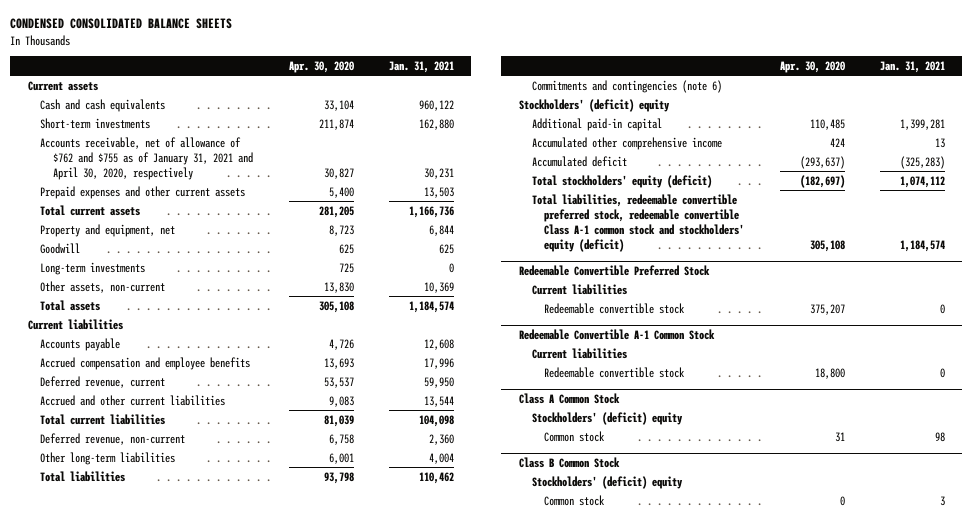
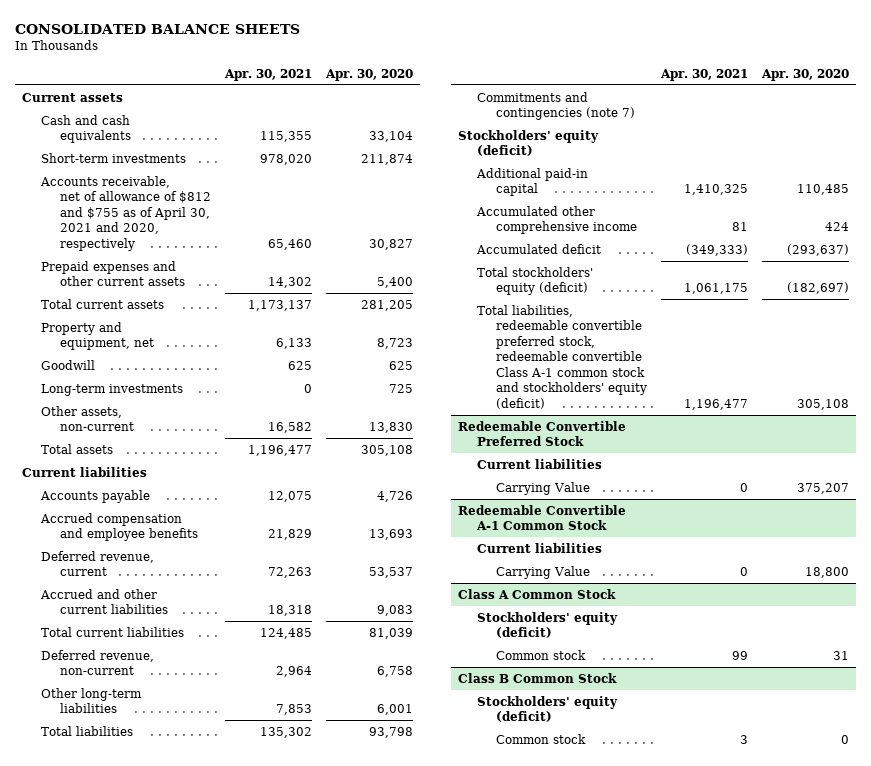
[10,18,233,30] CONDENSED CONSOLIDATED BALANCE SHEETS -> [14,23,300,34] CONSOLIDATED BALANCE SHEETS
[388,60,454,73] Jan. 31, 2021 -> none
none -> [224,69,313,82] Apr. 30, 2021
[40,136,254,180] Accounts receivable, net of allowance of $762 and $755 as of January 31, 2021 and April 30, 2020, respectively -> [40,175,212,251] Accounts receivable, net of allowance of $812 and $755 as of April 30, 2021 and 2020, respectively
[531,79,722,93] Commitments and contingencies (note 6) -> [476,91,635,121] Commitments and contingencies (note 7)
[518,98,670,112] Stockholders' (deficit) equity -> [457,129,599,157] Stockholders' equity (deficit)
[544,302,686,314] Redeemable convertible stock -> [495,481,590,495] Carrying Value
[544,366,686,378] Redeemable convertible stock -> [495,565,590,579] Carrying Value
[531,411,683,425] Stockholders' (deficit) equity -> [476,611,618,639] Stockholders' equity (deficit)
[531,475,683,489] Stockholders' (deficit) equity -> [476,695,618,723] Stockholders' equity (deficit)

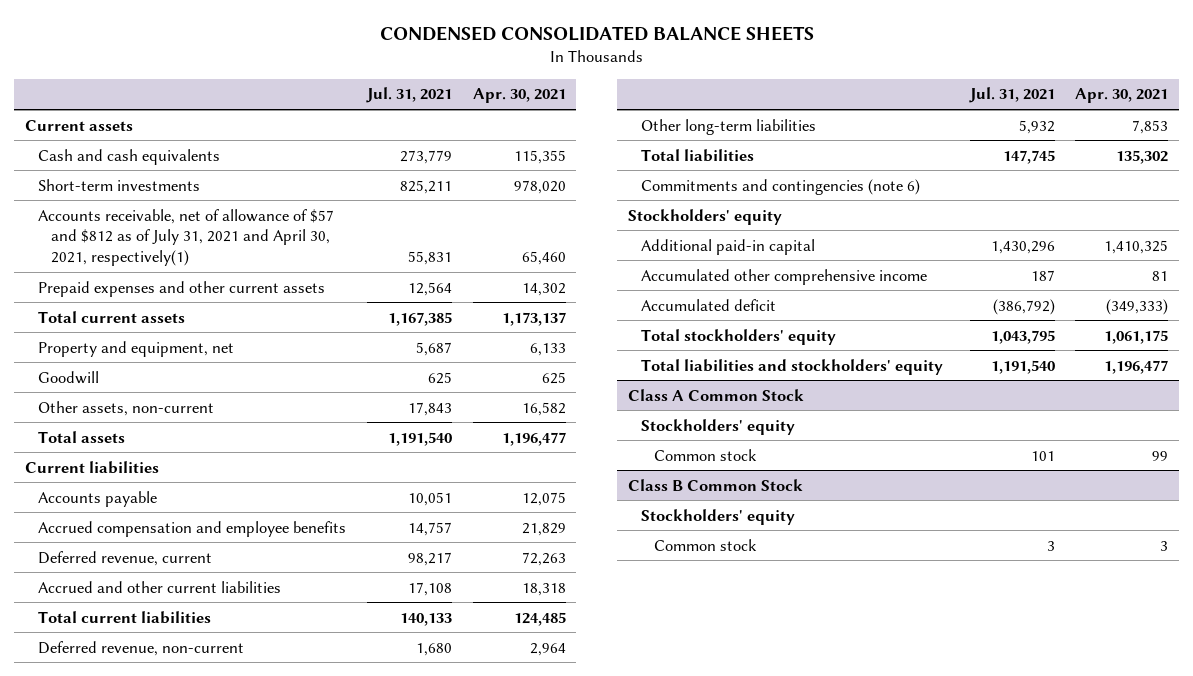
[14,23,300,34] CONSOLIDATED BALANCE SHEETS -> [379,26,814,42] CONDENSED CONSOLIDATED BALANCE SHEETS
[325,69,414,82] Apr. 30, 2020 -> none
none -> [365,87,452,104] Jul. 31, 2021
[40,175,212,251] Accounts receivable, net of allowance of $812 and $755 as of April 30, 2021 and 2020, respectively -> [38,208,335,266] Accounts receivable, net of allowance of $57 and $812 as of July 31, 2021 and April 30, 2021, respectively(1)
[41,383,184,396] Long-term investments -> none
[476,91,635,121] Commitments and contingencies (note 7) -> [640,178,920,195] Commitments and contingencies (note 6)
[457,129,599,157] Stockholders' equity (deficit) -> [627,208,782,225] Stockholders' equity
[457,420,626,447] Redeemable Convertible Preferred Stock -> none
[476,458,602,469] Current liabilities -> none
[495,481,590,495] Carrying Value -> none
[457,504,626,531] Redeemable Convertible A-1 Common Stock -> none
[476,542,602,553] Current liabilities -> none
[495,565,590,579] Carrying Value -> none
[476,266,593,296] Total stockholders' equity (deficit) -> [640,328,836,345] Total stockholders' equity
[476,304,647,409] Total liabilities, redeemable convertible preferred stock, redeemable convertible Class A-1 common stock and stockholders' equity (deficit) -> [640,358,943,375] Total liabilities and stockholders' equity
[476,611,618,639] Stockholders' equity (deficit) -> [640,418,795,435] Stockholders' equity
[476,695,618,723] Stockholders' equity (deficit) -> [640,508,795,525] Stockholders' equity

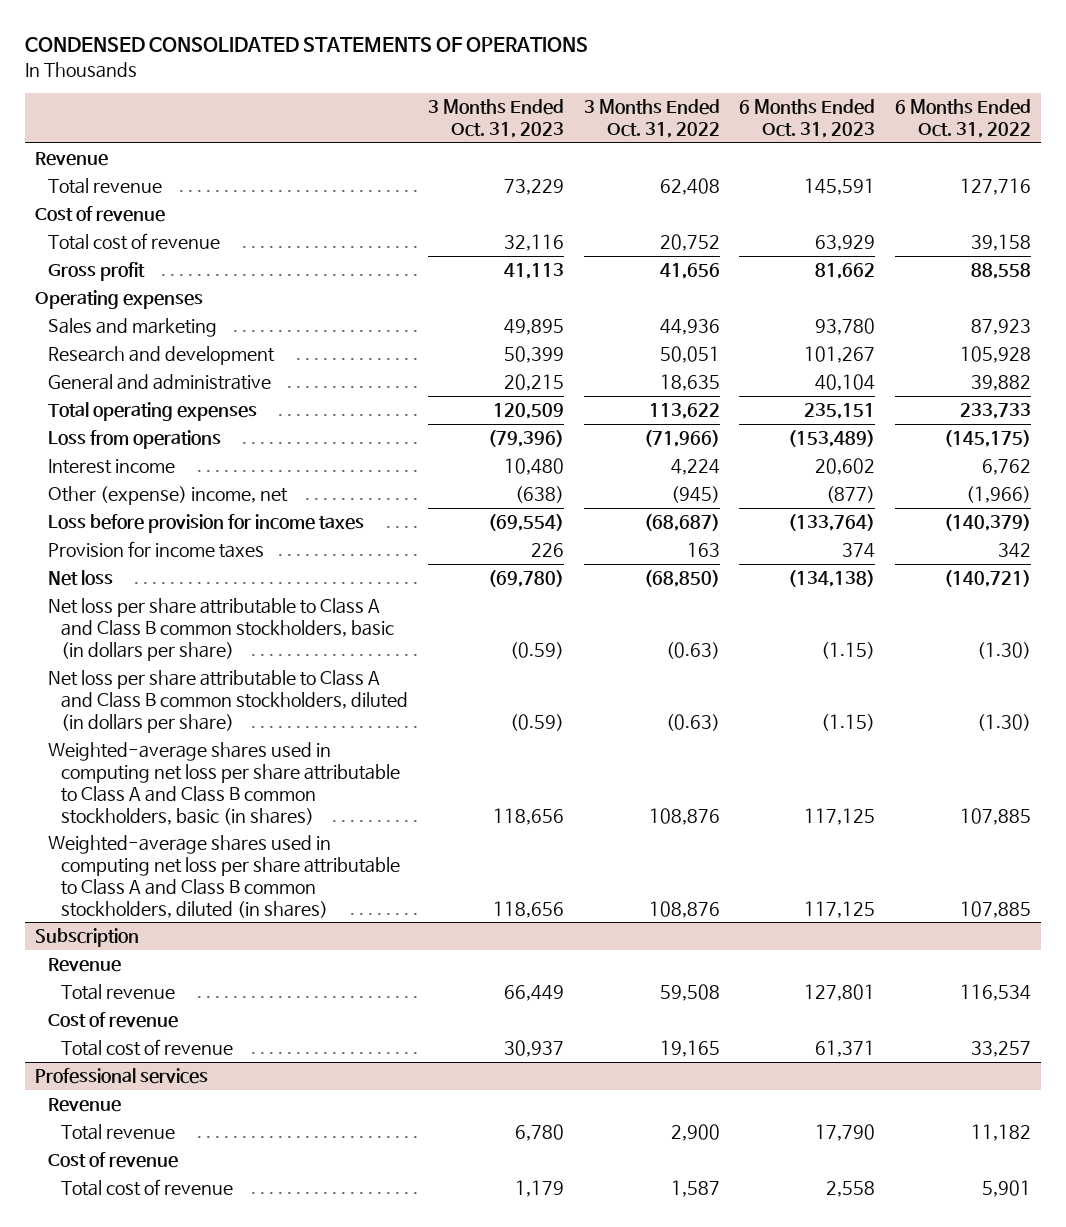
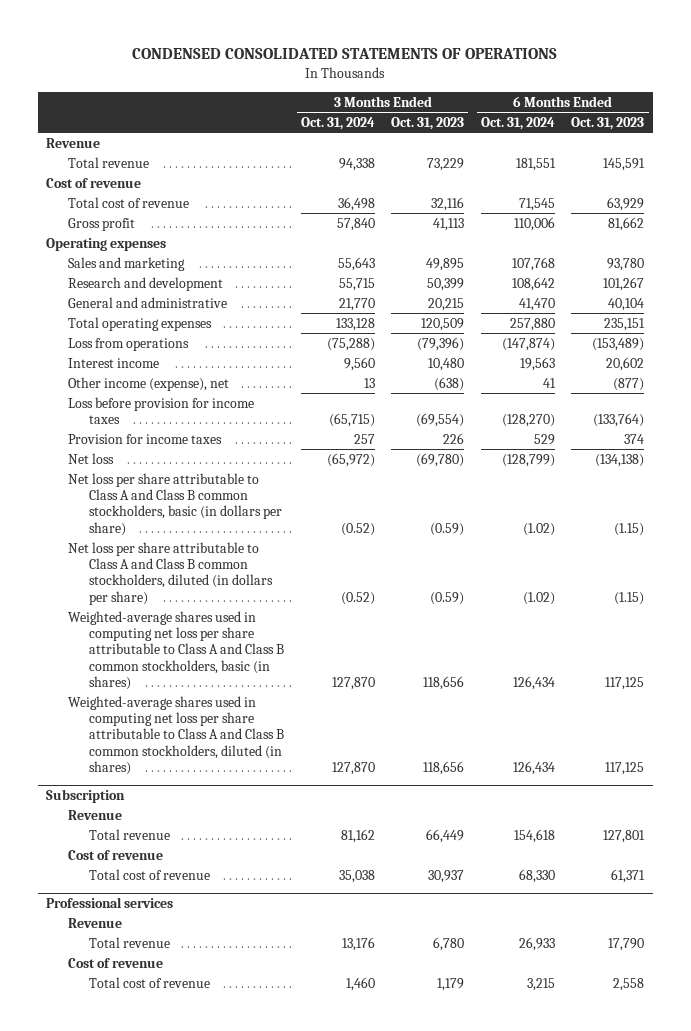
[583,99,720,139] 3 Months Ended Oct. 31, 2022 -> none
[895,99,1032,139] 6 Months Ended Oct. 31, 2022 -> none
none -> [300,116,375,130] Oct. 31, 2024
none -> [480,116,555,130] Oct. 31, 2024
[47,486,288,506] Other (expense) income, net -> [67,376,229,391] Other income (expense), net

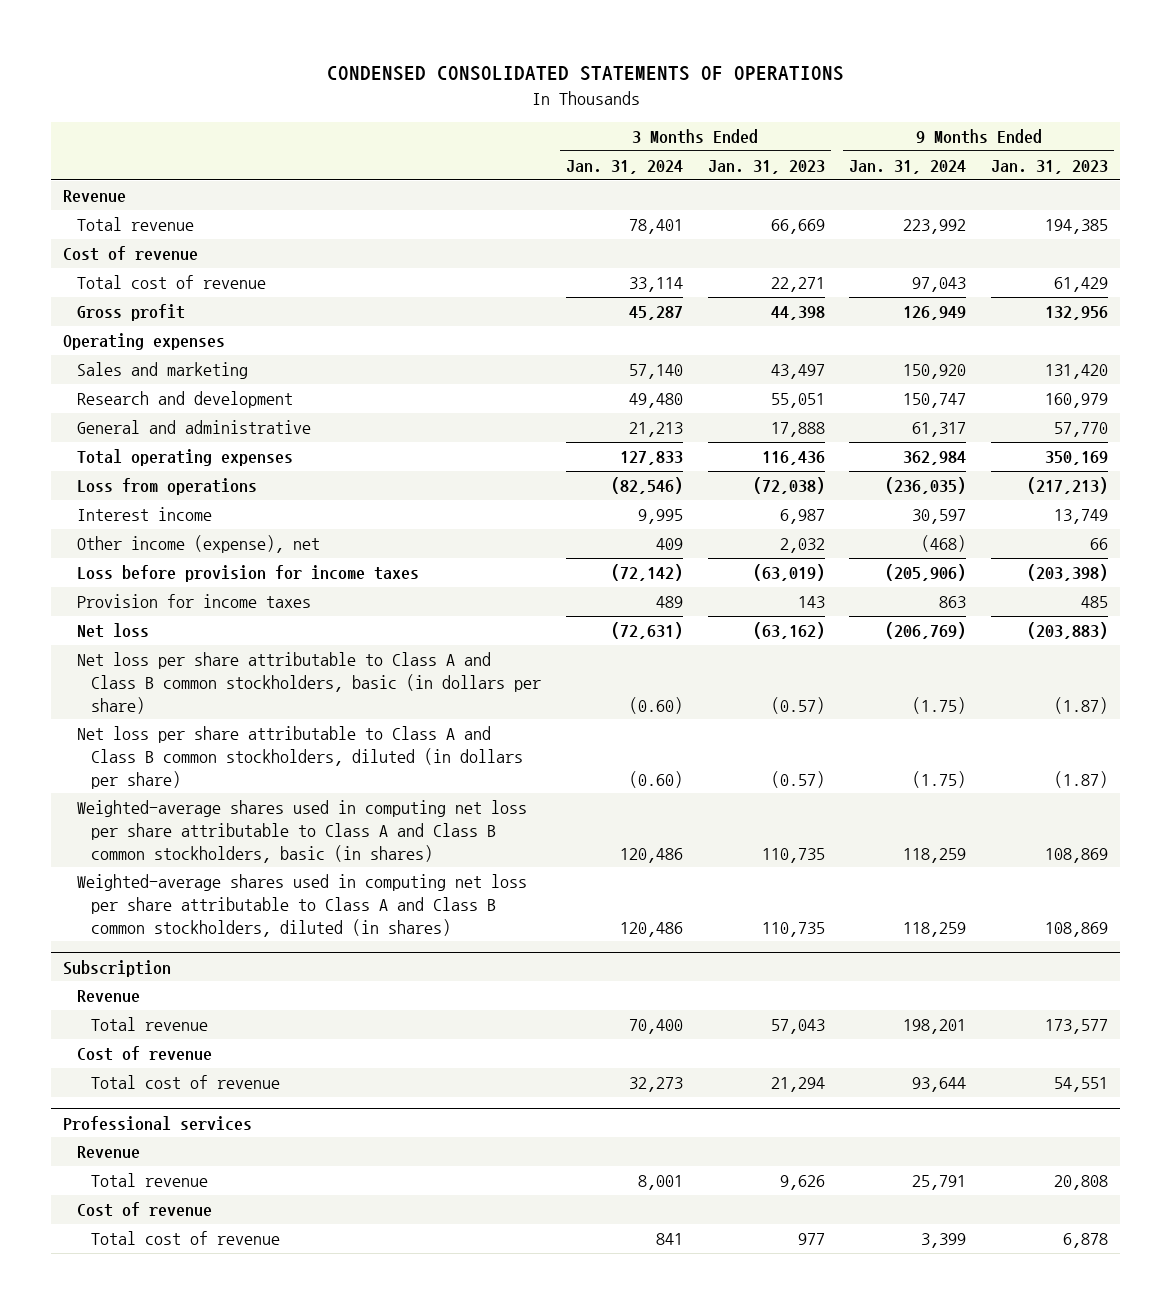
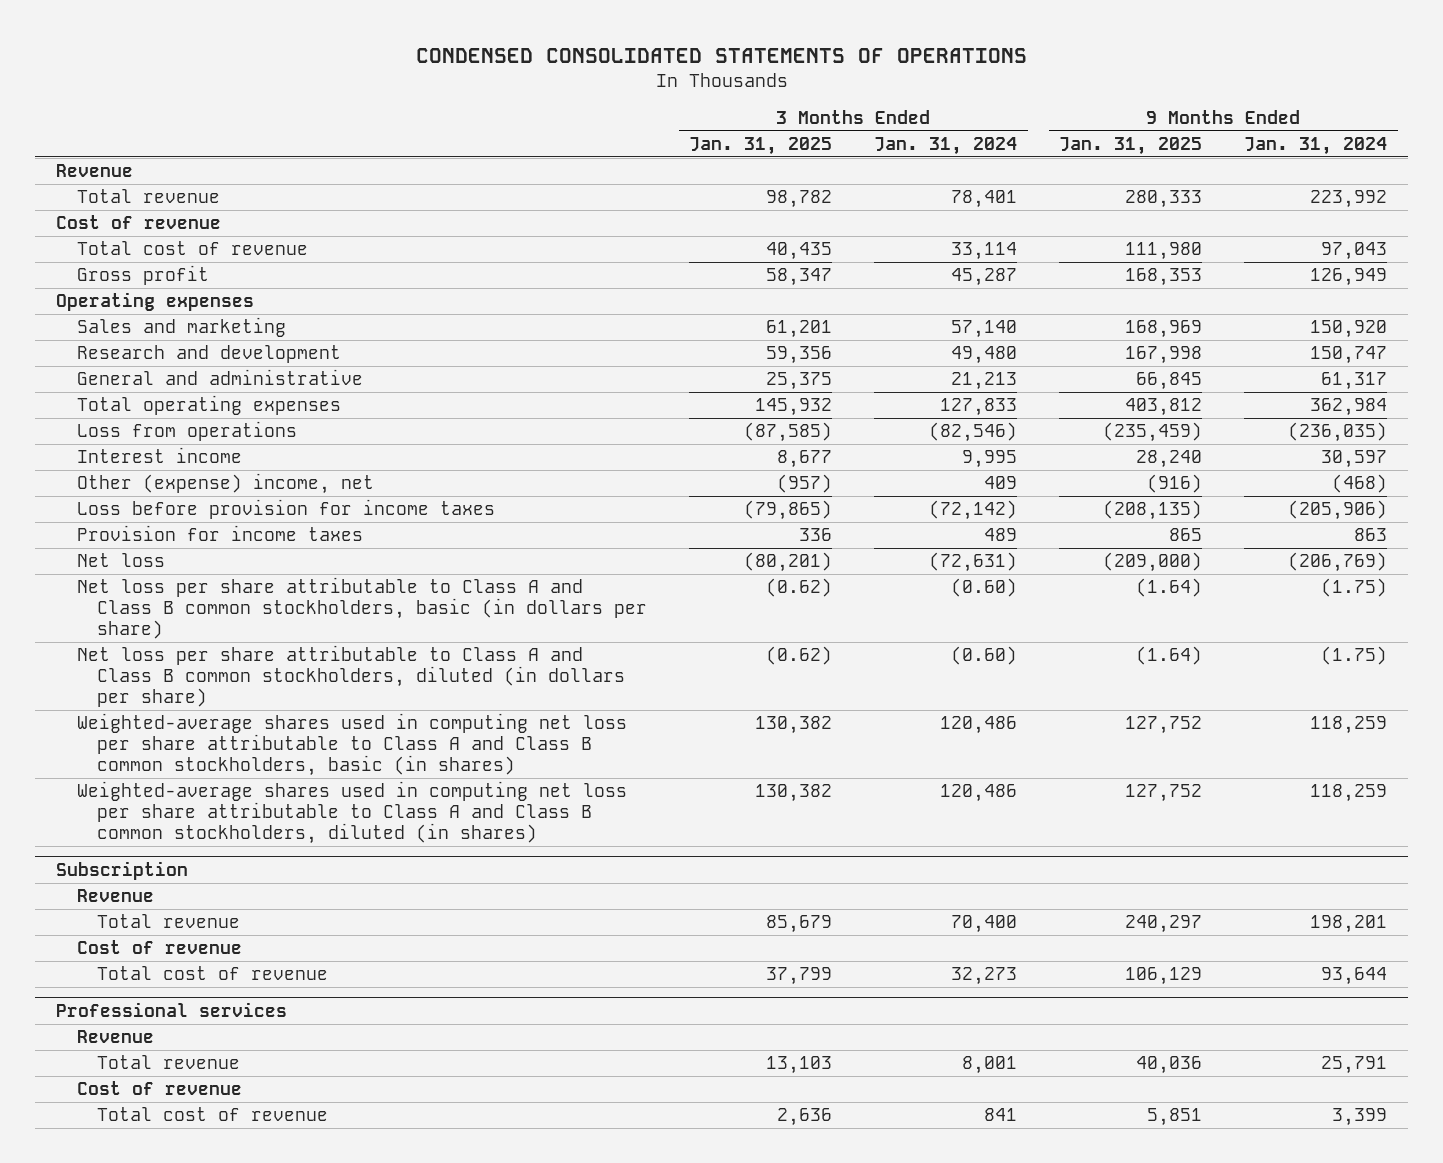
[707,159,825,174] Jan. 31, 2023 -> none
[990,159,1108,174] Jan. 31, 2023 -> none
none -> [689,136,833,155] Jan. 31, 2025
none -> [1059,136,1203,155] Jan. 31, 2025
[77,535,321,554] Other income (expense), net -> [76,473,374,495] Other (expense) income, net

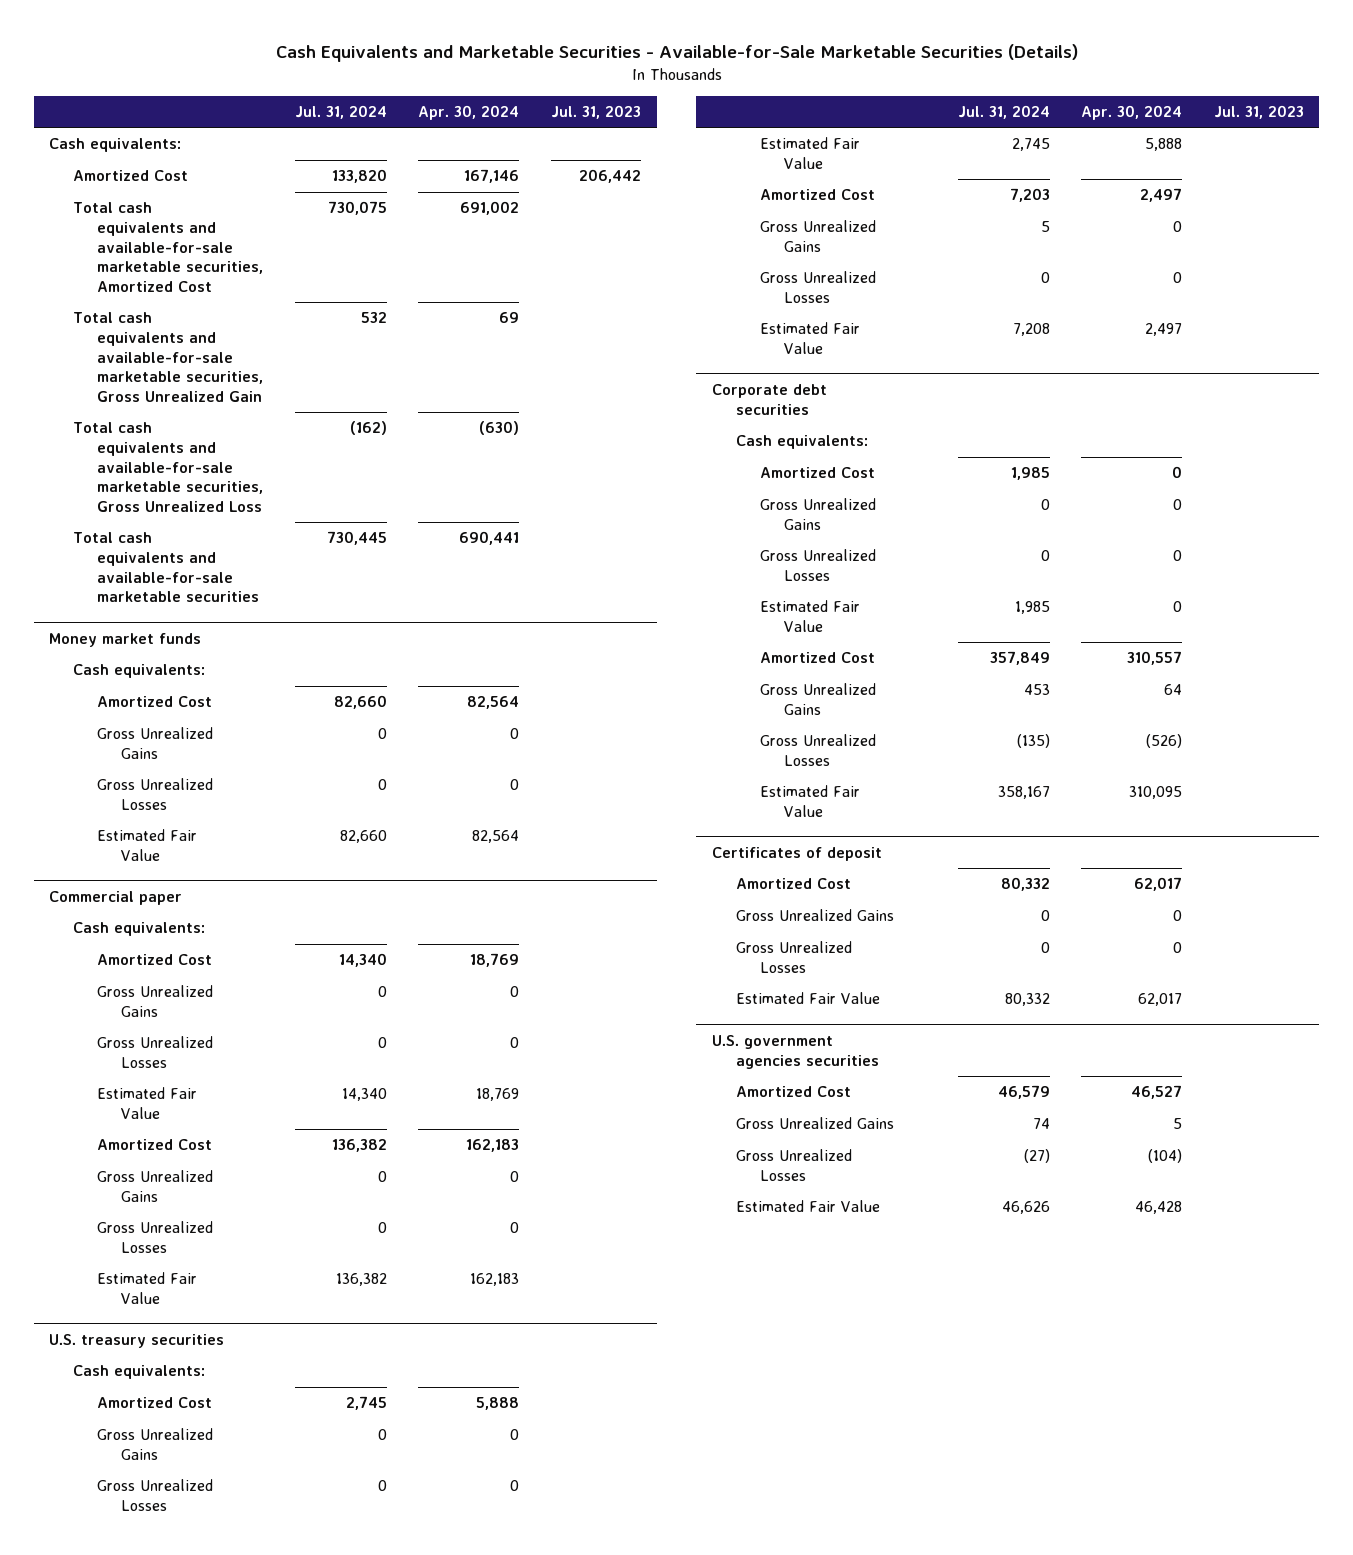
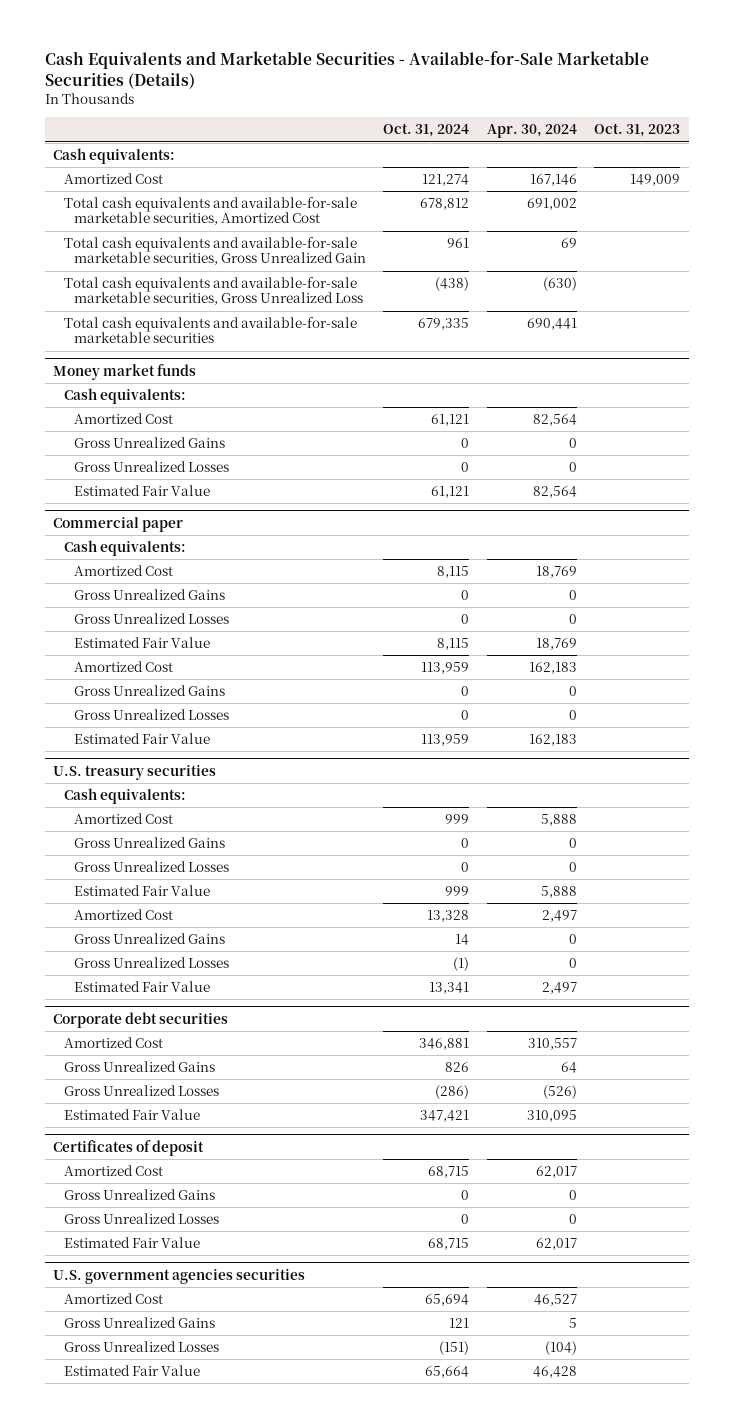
[294,104,387,119] Jul. 31, 2024 -> none
[550,104,641,119] Jul. 31, 2023 -> none
none -> [383,123,470,138] Oct. 31, 2024
none -> [593,123,680,138] Oct. 31, 2023
[736,435,869,450] Cash equivalents: -> none
[760,467,876,479] Amortized Cost -> none
[760,498,877,530] Gross Unrealized Gains -> none
[760,549,877,581] Gross Unrealized Losses -> none
[760,600,861,632] Estimated Fair Value -> none

